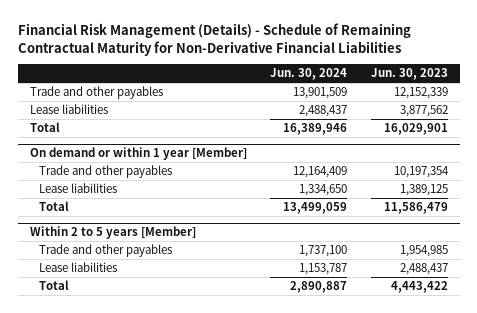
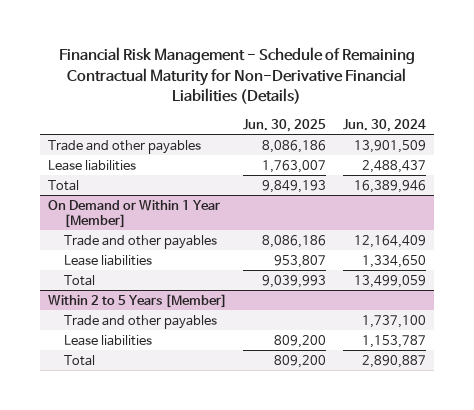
[17,23,411,56] Financial Risk Management (Details) - Schedule of Remaining Contractual Maturity for Non-Derivative Financial Liabilities -> [58,47,415,105] Financial Risk Management - Schedule of Remaining Contractual Maturity for Non-Derivative Financial Liabilities (Details)
[370,68,448,81] Jun. 30, 2023 -> none
none -> [243,119,327,133] Jun. 30, 2025
[29,147,247,161] On demand or within 1 year [Member] -> [48,199,221,228] On Demand or Within 1 Year [Member]
[29,226,196,240] Within 2 to 5 years [Member] -> [48,293,228,308] Within 2 to 5 Years [Member]

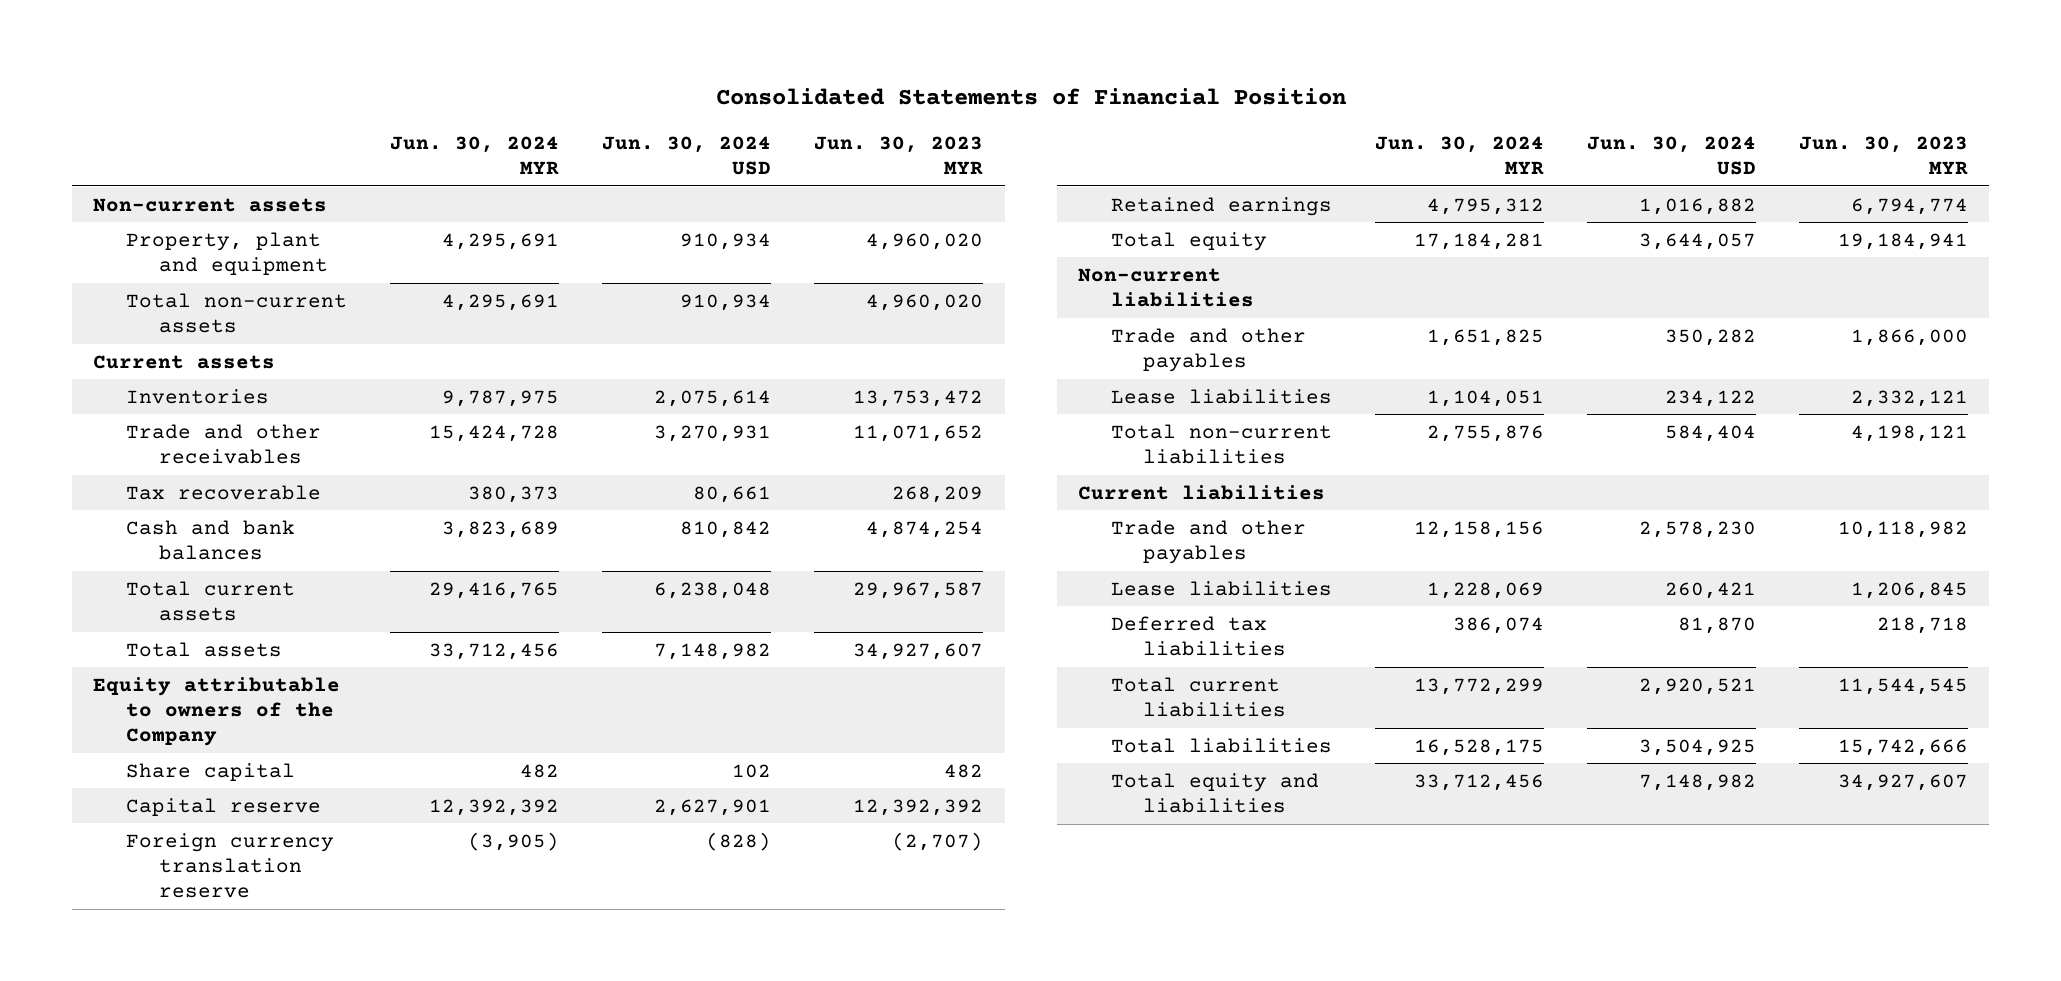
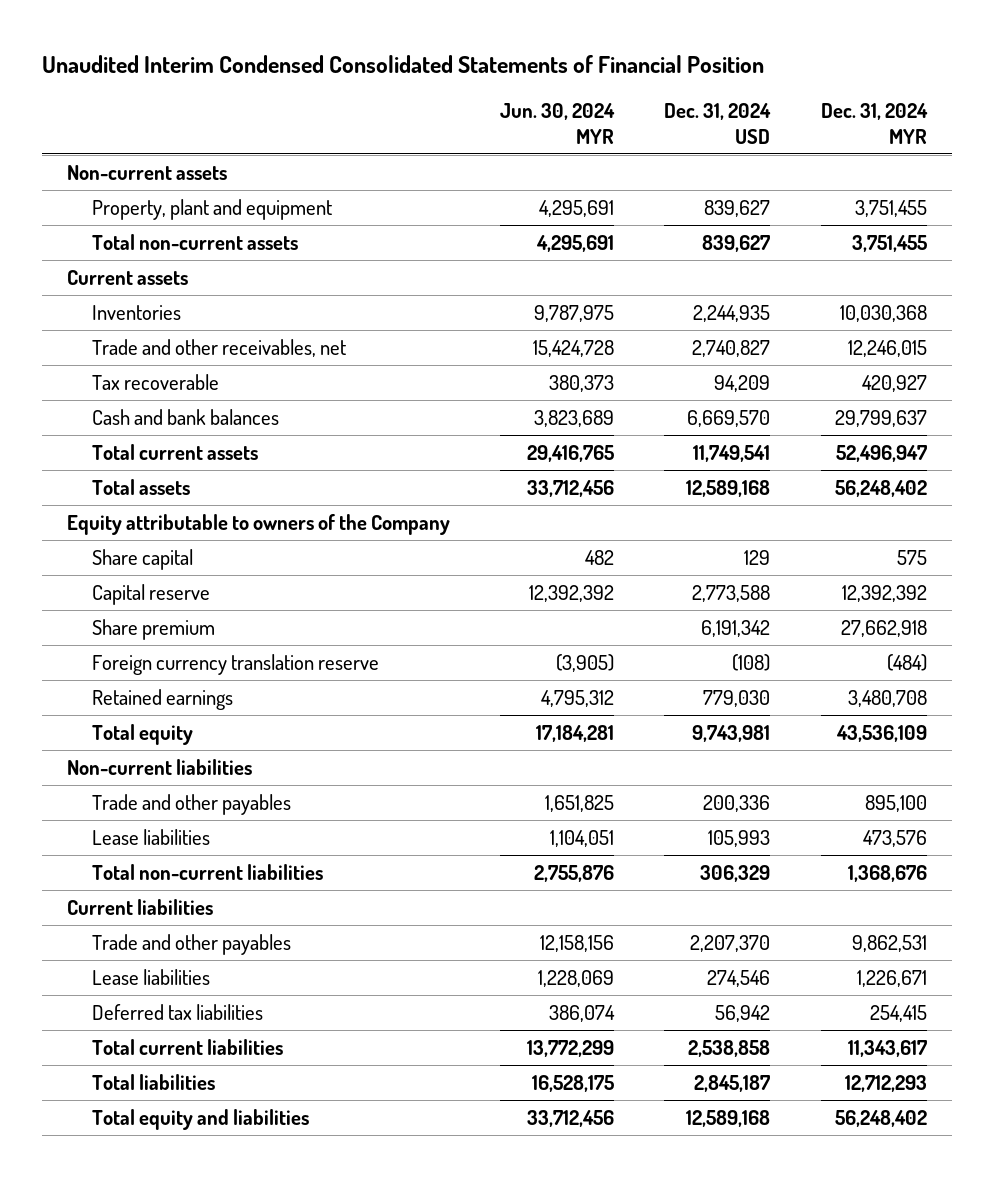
[715,88,1347,106] Consolidated Statements of Financial Position -> [41,54,764,73] Unaudited Interim Condensed Consolidated Statements of Financial Position
[602,135,772,175] Jun. 30, 2024 USD -> none
[814,135,984,174] Jun. 30, 2023 MYR -> none
none -> [664,102,772,145] Dec. 31, 2024 USD
none -> [820,102,928,145] Dec. 31, 2024 MYR
[126,423,322,464] Trade and other receivables -> [92,338,347,357] Trade and other receivables, net
none -> [92,618,216,640] Share premium

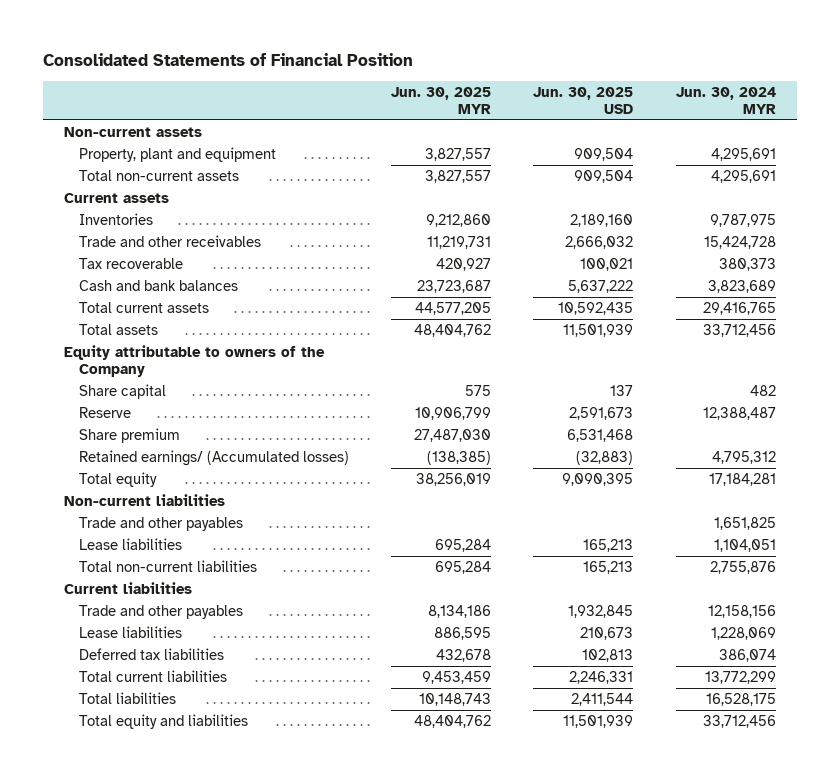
[41,54,764,73] Unaudited Interim Condensed Consolidated Statements of Financial Position -> [43,53,414,67] Consolidated Statements of Financial Position
[664,102,772,145] Dec. 31, 2024 USD -> none
[820,102,928,145] Dec. 31, 2024 MYR -> none
none -> [390,86,491,114] Jun. 30, 2025 MYR
none -> [533,86,634,114] Jun. 30, 2025 USD
[92,338,347,357] Trade and other receivables, net -> [78,234,261,247] Trade and other receivables
[92,583,211,605] Capital reserve -> [78,406,131,418] Reserve
[529,584,615,602] 12,392,392 -> [702,406,776,420] 12,388,487
[92,653,380,675] Foreign currency translation reserve -> none
[92,688,234,710] Retained earnings -> [78,449,349,466] Retained earnings/ (Accumulated losses)

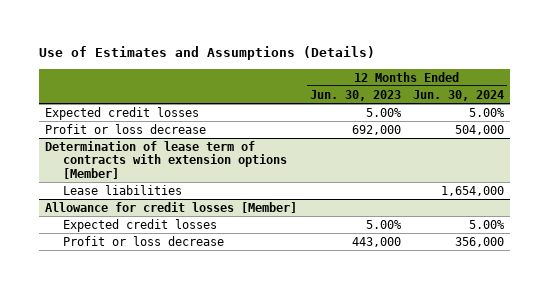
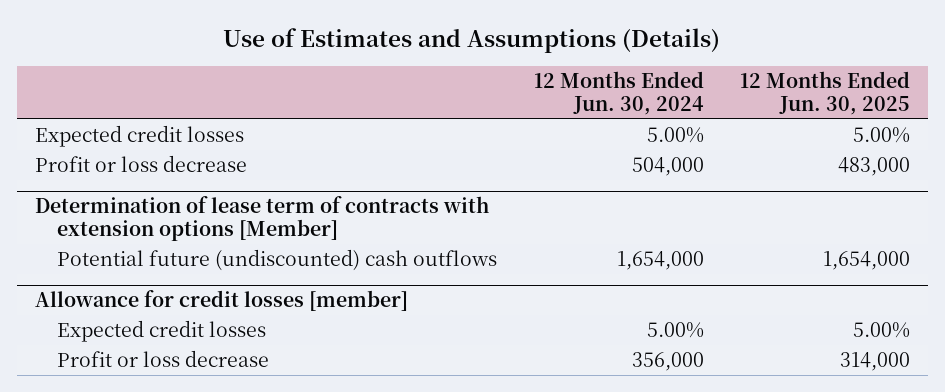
[309,89,401,101] Jun. 30, 2023 -> none
none -> [739,71,910,115] 12 Months Ended Jun. 30, 2025
[62,184,182,195] Lease liabilities -> [57,249,498,272] Potential future (undiscounted) cash outflows
[45,201,298,213] Allowance for credit losses [Member] -> [34,290,408,312] Allowance for credit losses [member]

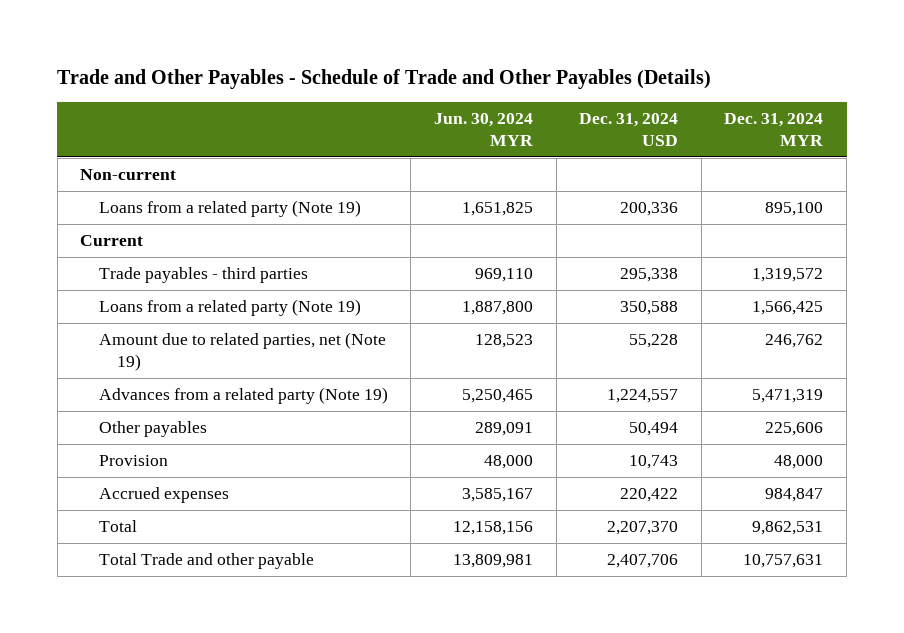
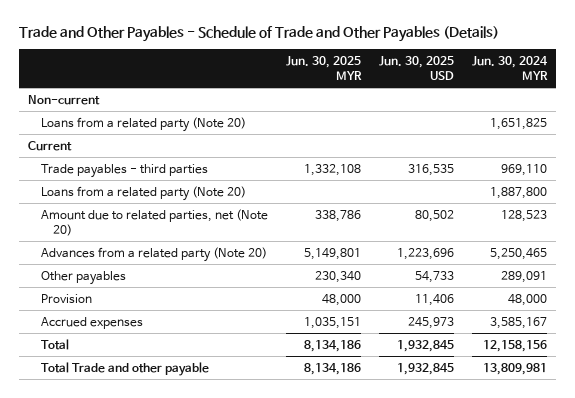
[579,113,679,147] Dec. 31, 2024 USD -> none
[724,113,824,147] Dec. 31, 2024 MYR -> none
none -> [285,56,362,81] Jun. 30, 2025 MYR
none -> [378,56,454,81] Jun. 30, 2025 USD
[98,200,361,218] Loans from a related party (Note 19) -> [40,116,246,132] Loans from a related party (Note 20)
[98,299,361,317] Loans from a related party (Note 19) -> [40,185,246,201] Loans from a related party (Note 20)
[98,332,386,372] Amount due to related parties, net (Note 19) -> [40,208,268,236] Amount due to related parties, net (Note 20)
[98,387,388,405] Advances from a related party (Note 19) -> [40,246,267,262] Advances from a related party (Note 20)

